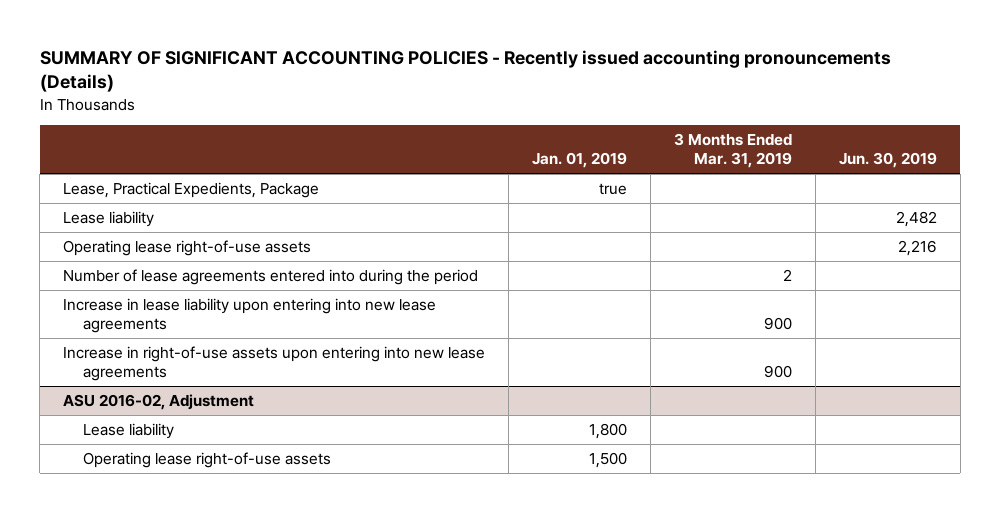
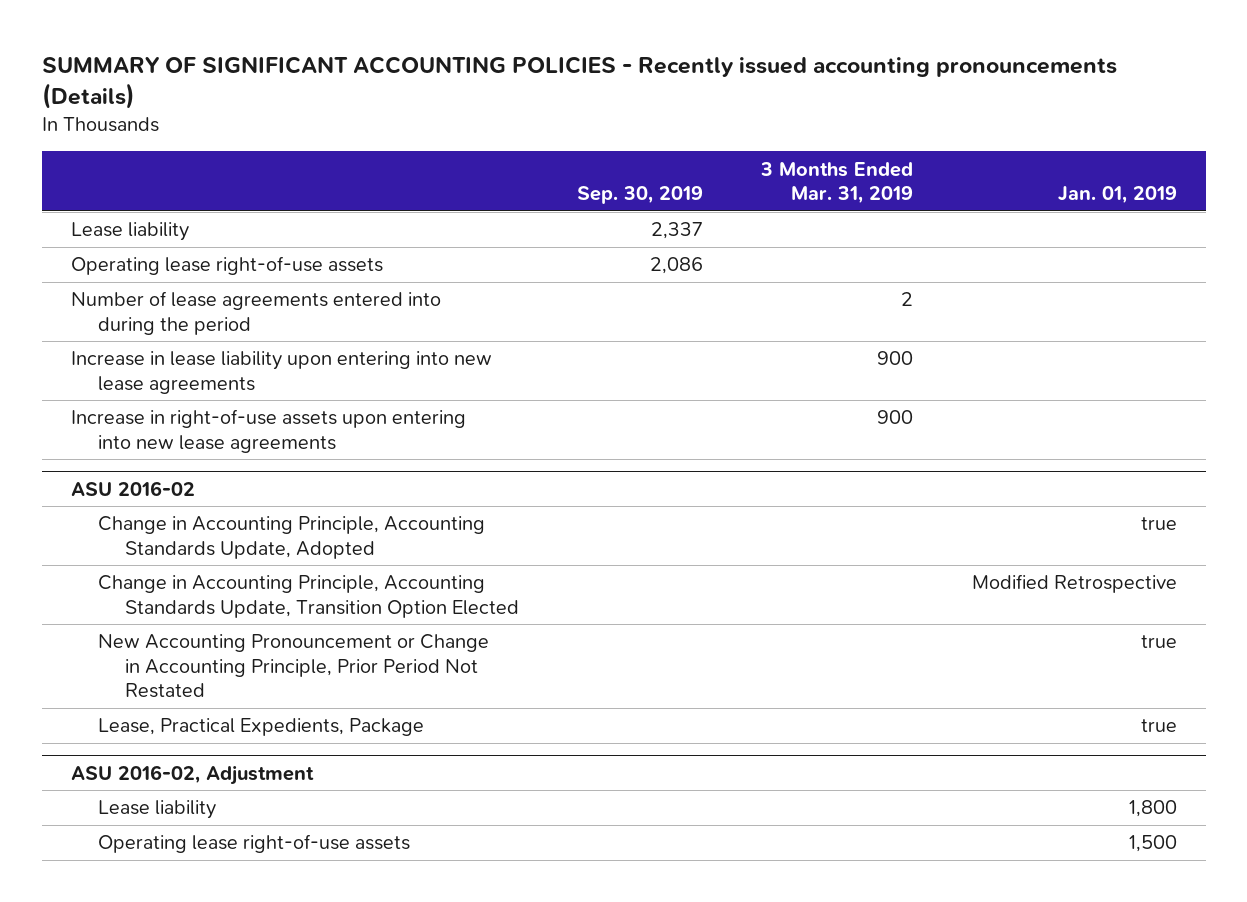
[838,152,937,169] Jun. 30, 2019 -> none
none -> [577,186,704,205] Sep. 30, 2019
[63,182,320,199] Lease, Practical Expedients, Package -> none
none -> [70,480,195,496] ASU 2016-02
none -> [97,516,485,559] Change in Accounting Principle, Accounting Standards Update, Adopted
none -> [97,575,520,618] Change in Accounting Principle, Accounting Standards Update, Transition Option Elected
none -> [97,634,489,699] New Accounting Pronouncement or Change in Accounting Principle, Prior Period Not Restated
none -> [97,718,424,737] Lease, Practical Expedients, Package

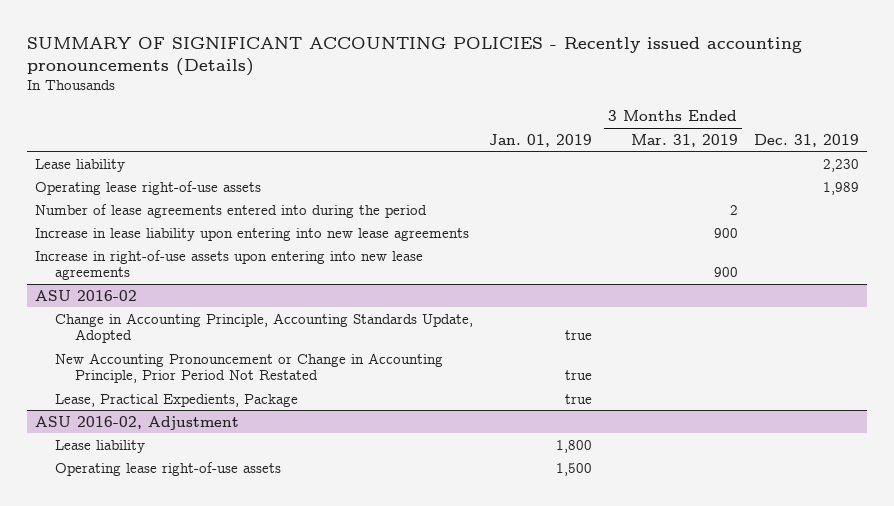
[577,186,704,205] Sep. 30, 2019 -> none
none -> [753,133,859,147] Dec. 31, 2019
[97,575,520,618] Change in Accounting Principle, Accounting Standards Update, Transition Option Elected -> none

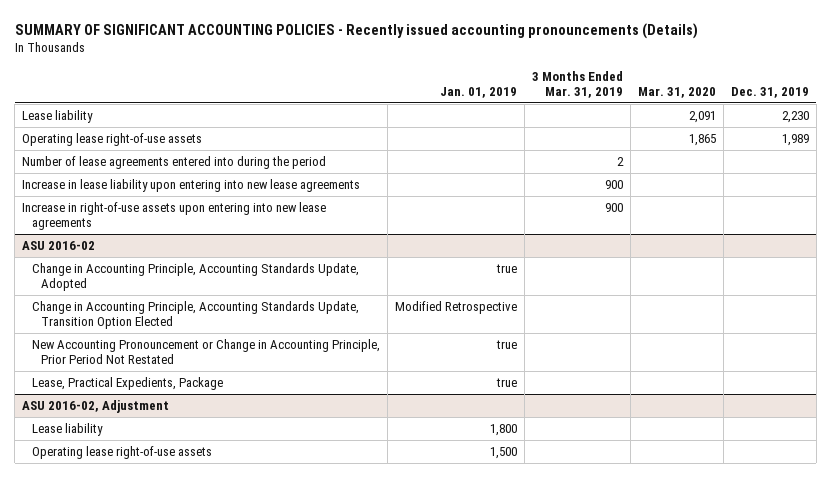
none -> [637,86,716,98] Mar. 31, 2020
none -> [31,301,359,329] Change in Accounting Principle, Accounting Standards Update, Transition Option Elected

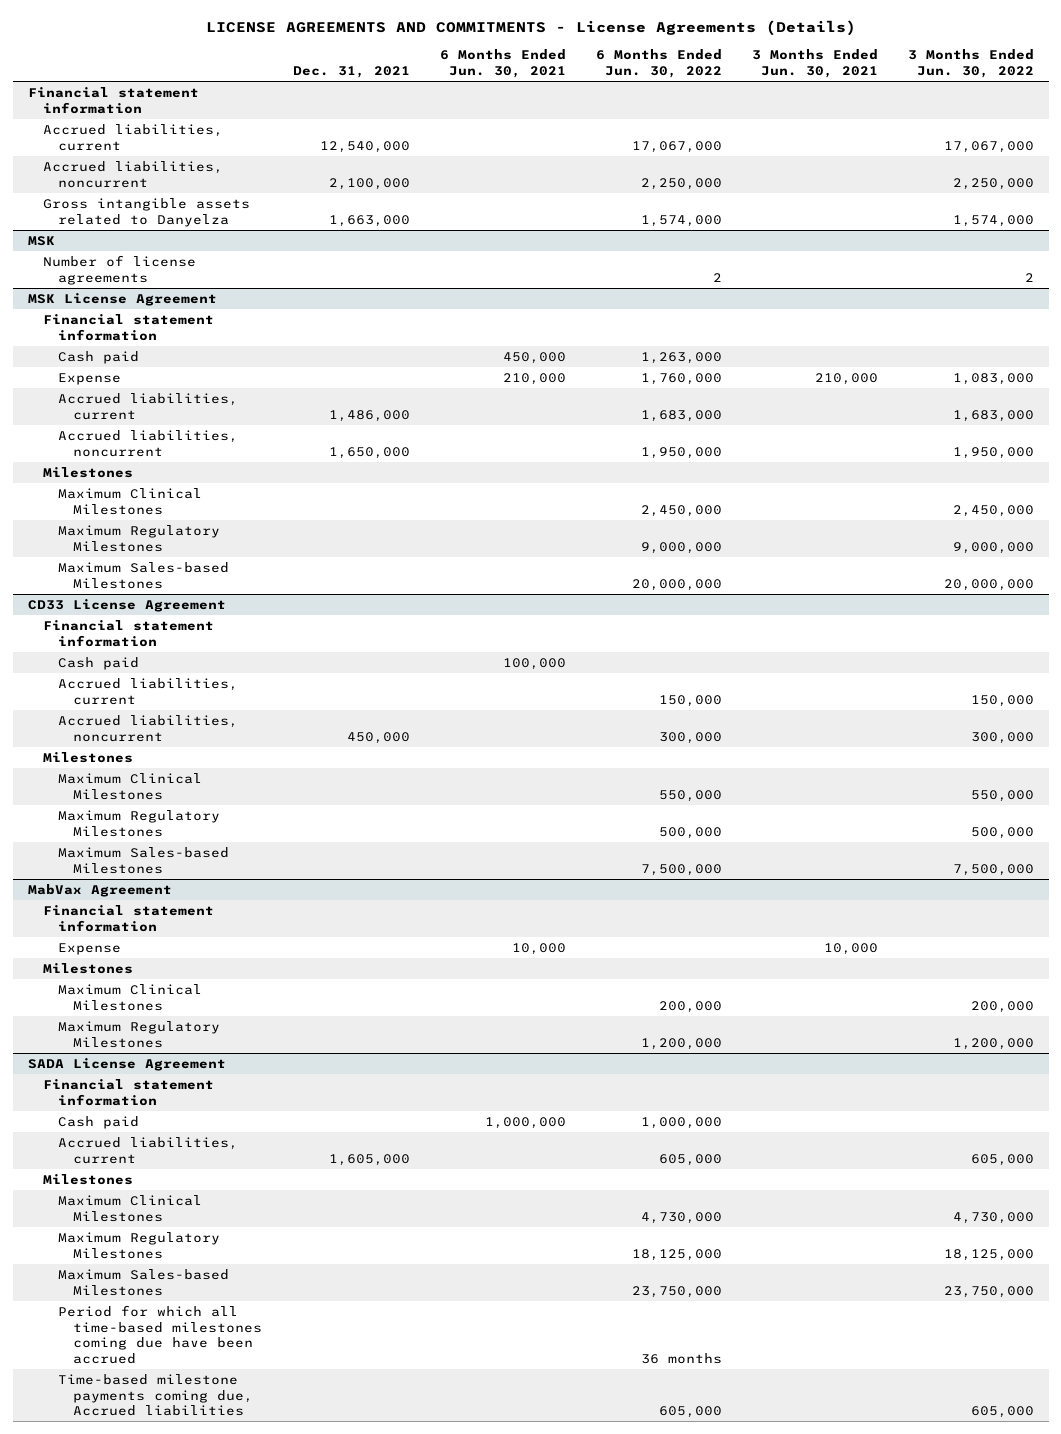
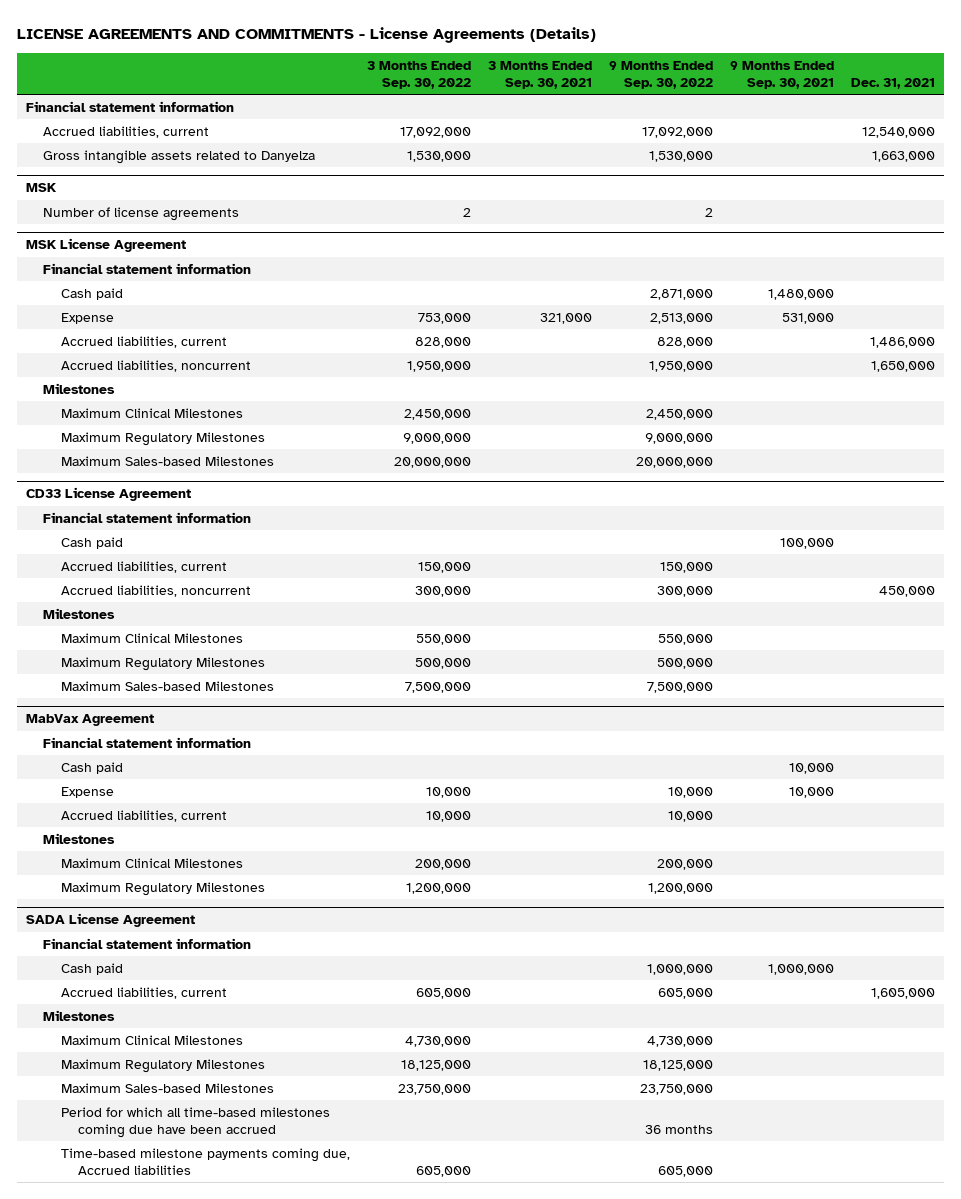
[439,49,566,78] 6 Months Ended Jun. 30, 2021 -> none
[595,49,722,78] 6 Months Ended Jun. 30, 2022 -> none
[751,49,878,78] 3 Months Ended Jun. 30, 2021 -> none
[907,49,1034,78] 3 Months Ended Jun. 30, 2022 -> none
none -> [366,61,471,89] 3 Months Ended Sep. 30, 2022
none -> [487,61,592,89] 3 Months Ended Sep. 30, 2021
none -> [608,61,713,89] 9 Months Ended Sep. 30, 2022
none -> [729,61,834,89] 9 Months Ended Sep. 30, 2021
[42,161,223,188] Accrued liabilities, noncurrent -> none
none -> [60,762,123,775] Cash paid
none -> [60,810,227,823] Accrued liabilities, current

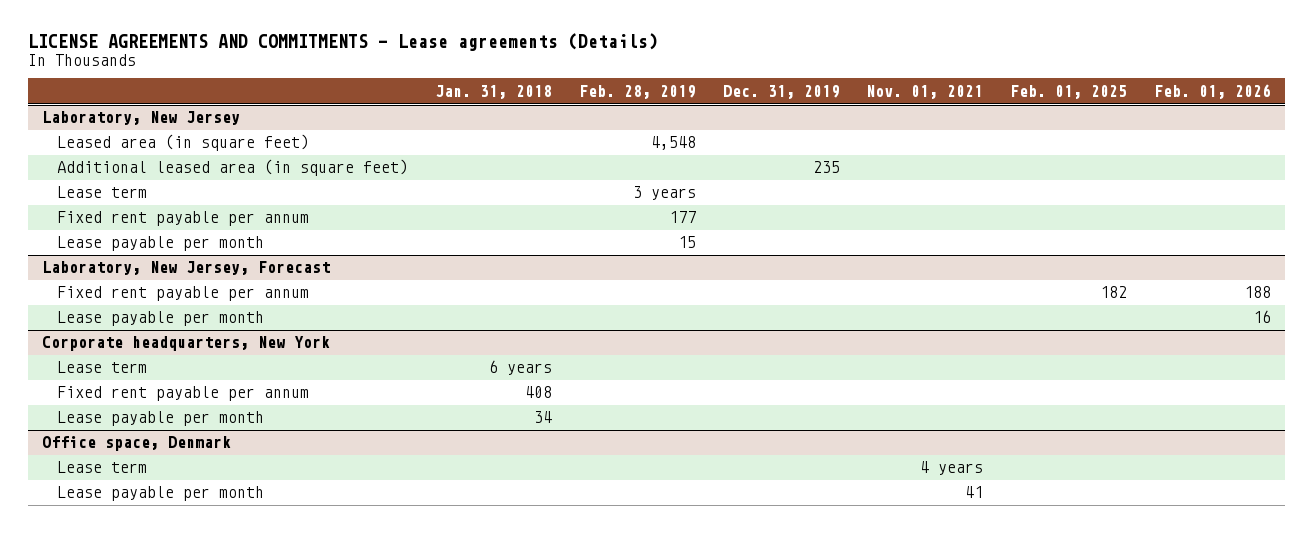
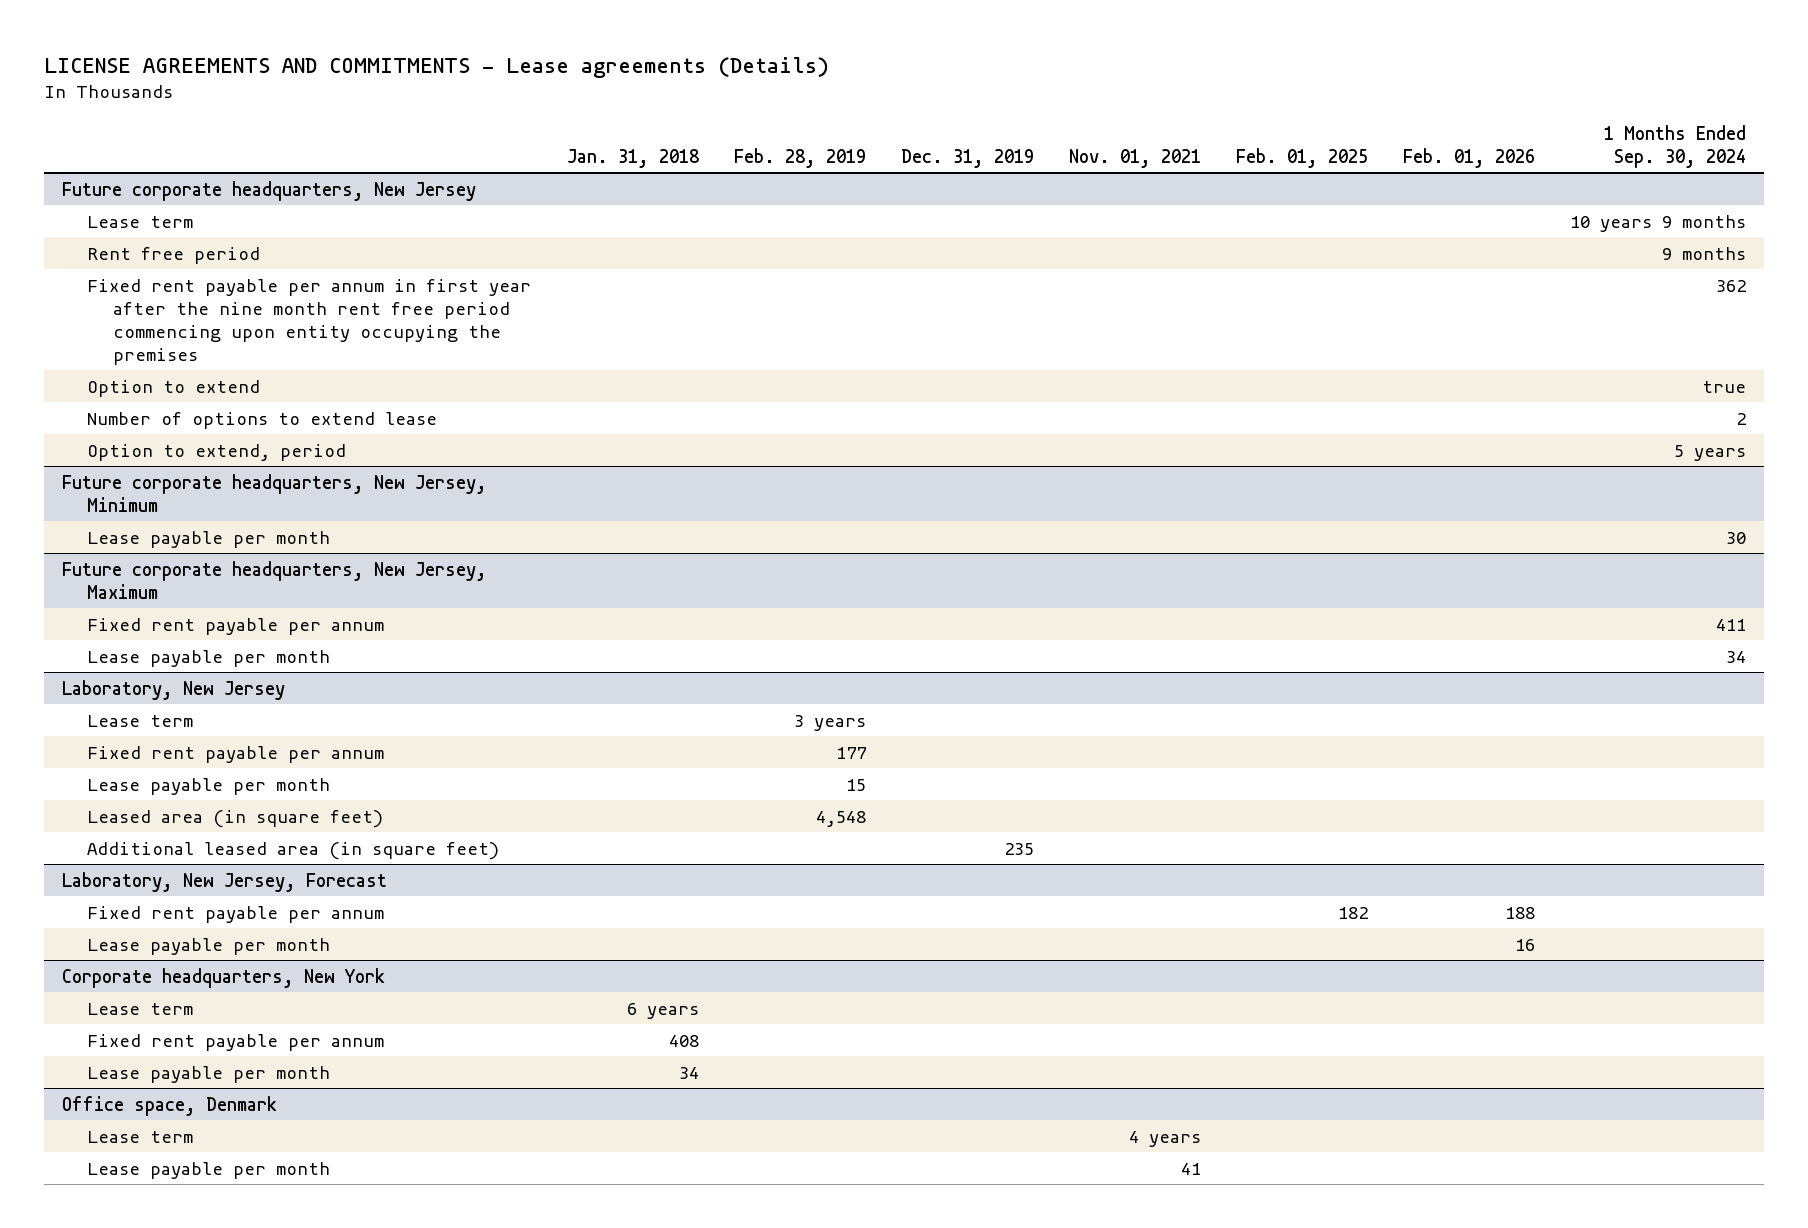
none -> [1604,124,1747,168] 1 Months Ended Sep. 30, 2024
none -> [61,180,476,201] Future corporate headquarters, New Jersey
none -> [87,215,194,228] Lease term
none -> [87,246,261,264] Rent free period
none -> [87,278,532,365] Fixed rent payable per annum in first year after the nine month rent free period commencing upon entity occupying the premises
none -> [87,379,261,397] Option to extend
none -> [87,411,438,429] Number of options to extend lease
none -> [87,443,347,461] Option to extend, period
none -> [61,473,487,512] Future corporate headquarters, New Jersey, Minimum
none -> [87,530,331,548] Lease payable per month
none -> [61,560,487,599] Future corporate headquarters, New Jersey, Maximum
none -> [87,617,385,635] Fixed rent payable per annum
none -> [87,649,331,667] Lease payable per month
[56,134,309,152] Leased area (in square feet) -> [87,809,384,828] Leased area (in square feet)
[56,159,408,177] Additional leased area (in square feet) -> [87,841,500,860] Additional leased area (in square feet)

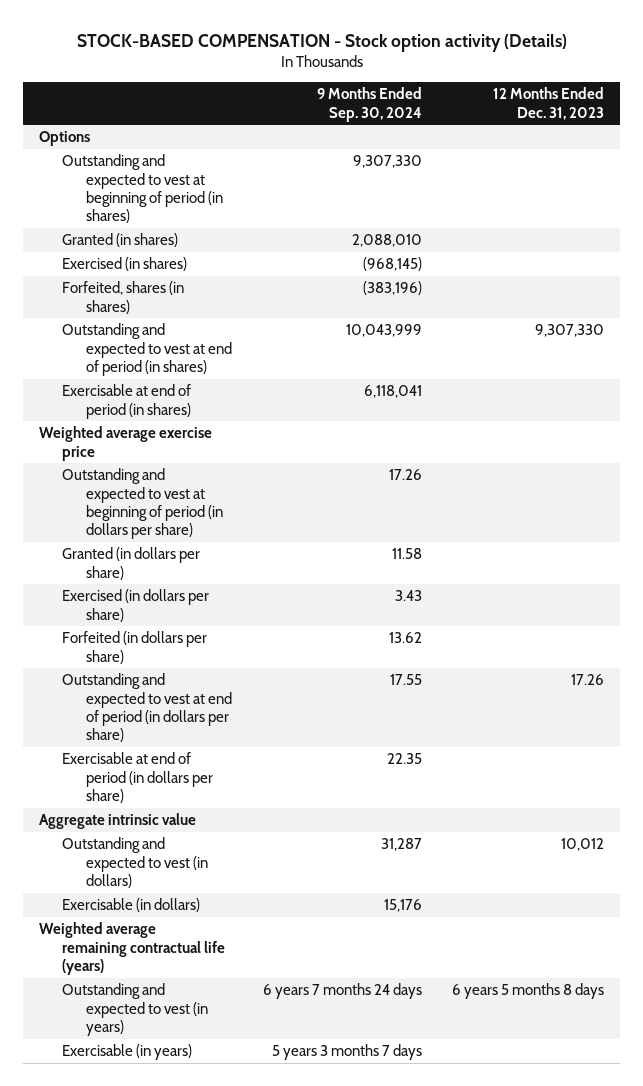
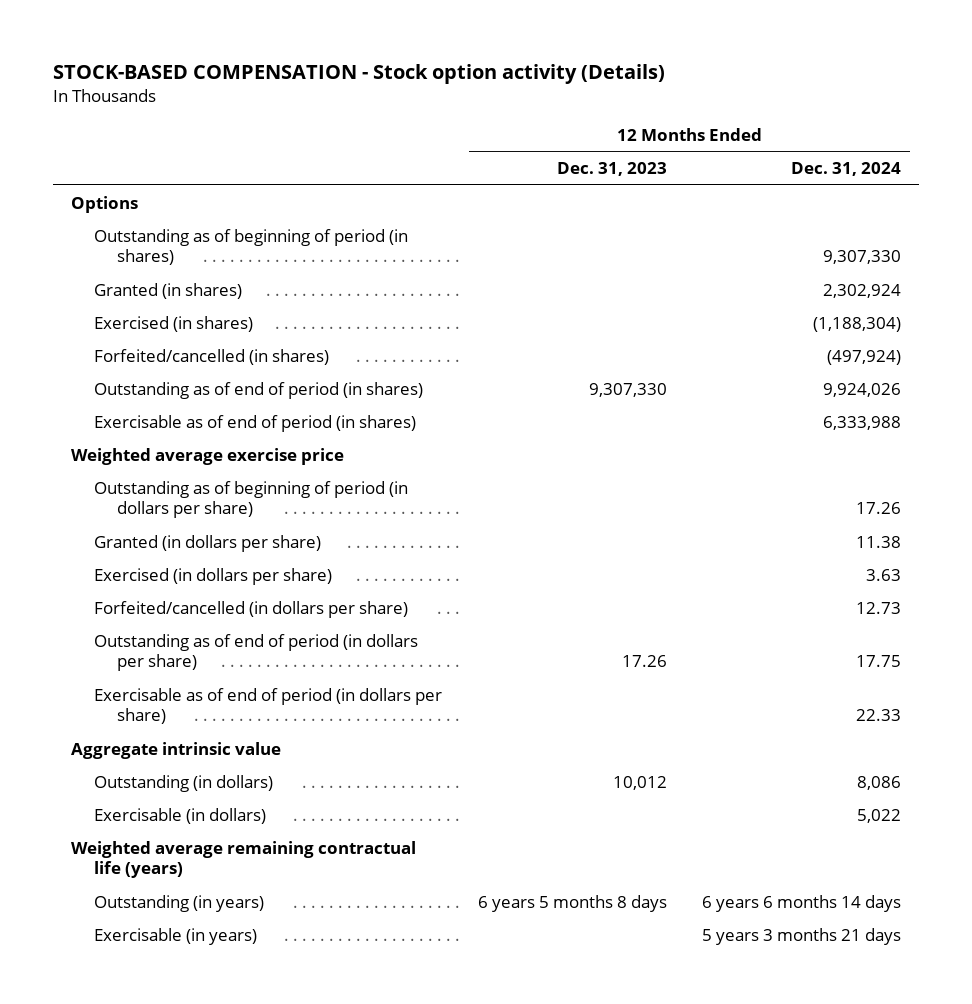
[316,87,422,122] 9 Months Ended Sep. 30, 2024 -> none
none -> [791,162,902,177] Dec. 31, 2024
[62,154,223,224] Outstanding and expected to vest at beginning of period (in shares) -> [94,228,409,266] Outstanding as of beginning of period (in shares)
[62,281,185,314] Forfeited, shares (in shares) -> [94,348,330,365] Forfeited/cancelled (in shares)
[62,323,232,377] Outstanding and expected to vest at end of period (in shares) -> [94,381,424,399] Outstanding as of end of period (in shares)
[62,384,192,419] Exercisable at end of period (in shares) -> [94,414,417,432] Exercisable as of end of period (in shares)
[62,468,223,540] Outstanding and expected to vest at beginning of period (in dollars per share) -> [94,480,409,519] Outstanding as of beginning of period (in dollars per share)
[62,631,208,664] Forfeited (in dollars per share) -> [94,600,409,618] Forfeited/cancelled (in dollars per share)
[62,673,232,743] Outstanding and expected to vest at end of period (in dollars per share) -> [94,633,419,672] Outstanding as of end of period (in dollars per share)
[62,752,213,804] Exercisable at end of period (in dollars per share) -> [94,687,443,725] Exercisable as of end of period (in dollars per share)
[62,837,208,889] Outstanding and expected to vest (in dollars) -> [94,774,274,792] Outstanding (in dollars)
[62,983,208,1037] Outstanding and expected to vest (in years) -> [94,894,265,912] Outstanding (in years)

